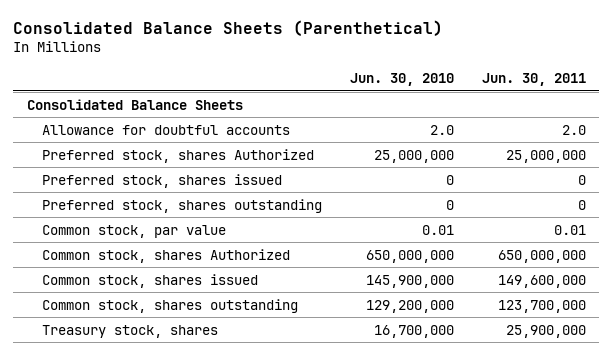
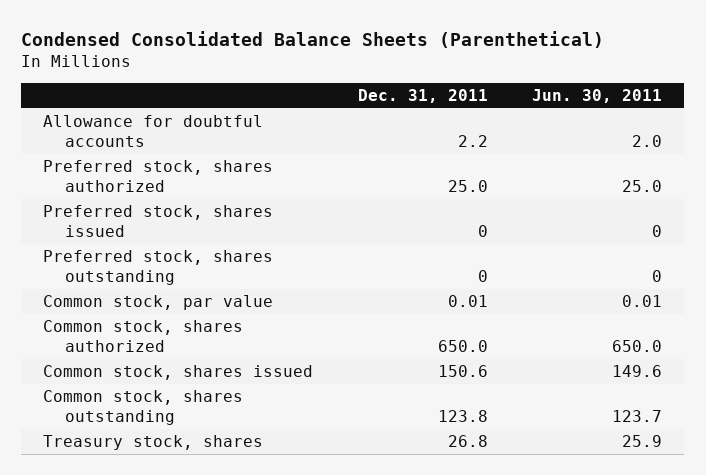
[12,19,443,36] Consolidated Balance Sheets (Parenthetical) -> [21,30,605,48] Condensed Consolidated Balance Sheets (Parenthetical)
[350,72,455,86] Jun. 30, 2010 -> none
none -> [357,89,488,104] Dec. 31, 2011
[26,98,243,110] Consolidated Balance Sheets -> none
[42,148,315,163] Preferred stock, shares Authorized -> [43,160,274,193] Preferred stock, shares authorized
[505,149,586,163] 25,000,000 -> [622,180,663,193] 25.0
[42,248,291,263] Common stock, shares Authorized -> [43,320,244,353] Common stock, shares authorized
[497,249,586,263] 650,000,000 -> [612,340,663,353] 650.0
[497,274,586,288] 149,600,000 -> [612,365,663,378] 149.6
[497,299,586,313] 123,700,000 -> [612,410,663,423] 123.7
[505,324,586,338] 25,900,000 -> [622,435,663,448] 25.9

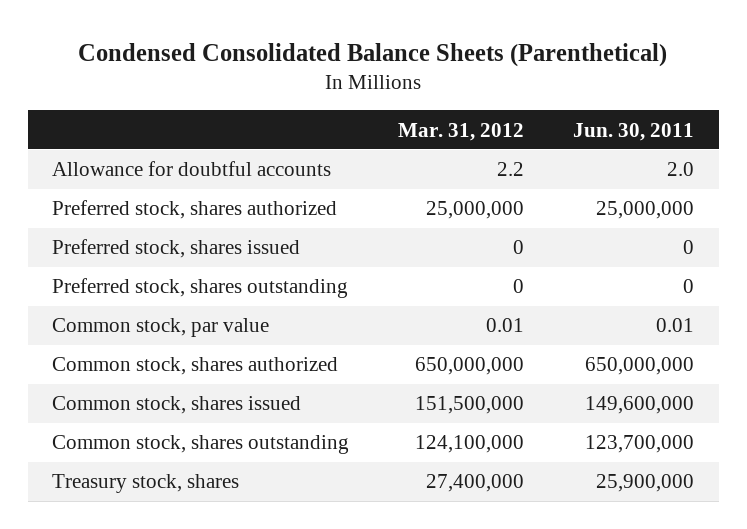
[357,89,488,104] Dec. 31, 2011 -> none
none -> [398,122,525,141] Mar. 31, 2012
[622,180,663,193] 25.0 -> [596,201,695,220] 25,000,000
[612,340,663,353] 650.0 -> [585,357,695,376] 650,000,000
[612,365,663,378] 149.6 -> [585,396,695,415] 149,600,000
[612,410,663,423] 123.7 -> [585,435,695,454] 123,700,000
[622,435,663,448] 25.9 -> [596,474,695,493] 25,900,000

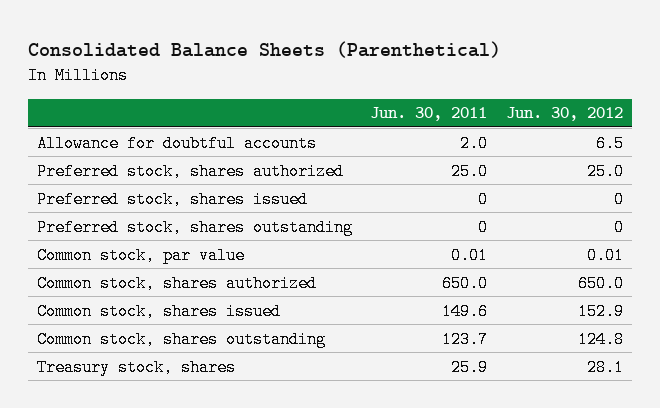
[78,42,668,67] Condensed Consolidated Balance Sheets (Parenthetical) -> [27,40,501,58] Consolidated Balance Sheets (Parenthetical)
[398,122,525,141] Mar. 31, 2012 -> none
none -> [505,107,623,122] Jun. 30, 2012
[596,201,695,220] 25,000,000 -> [451,162,489,180] 25.0
[585,357,695,376] 650,000,000 -> [442,274,489,292] 650.0
[585,396,695,415] 149,600,000 -> [442,302,489,320] 149.6
[585,435,695,454] 123,700,000 -> [442,330,489,348] 123.7
[596,474,695,493] 25,900,000 -> [451,358,489,376] 25.9

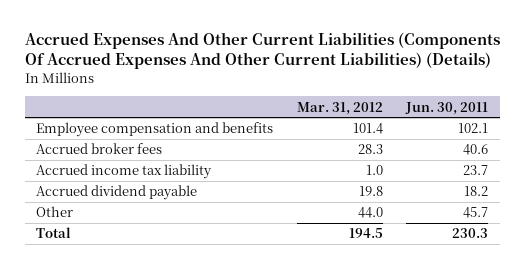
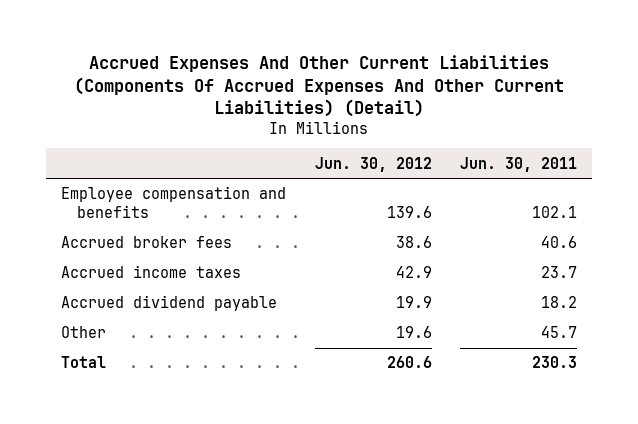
[24,31,500,70] Accrued Expenses And Other Current Liabilities (Components Of Accrued Expenses And Other Current Liabilities) (Details) -> [74,54,565,118] Accrued Expenses And Other Current Liabilities (Components Of Accrued Expenses And Other Current Liabilities) (Detail)
[296,101,383,115] Mar. 31, 2012 -> none
none -> [314,156,432,172] Jun. 30, 2012
[36,164,213,180] Accrued income tax liability -> [60,265,241,279] Accrued income taxes

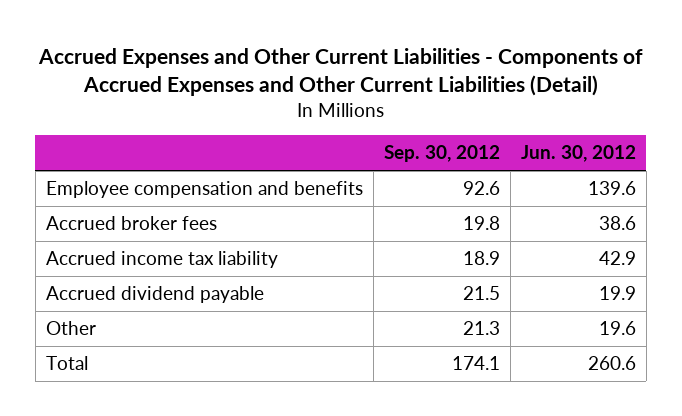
[74,54,565,118] Accrued Expenses And Other Current Liabilities (Components Of Accrued Expenses And Other Current Liabilities) (Detail) -> [37,47,643,97] Accrued Expenses and Other Current Liabilities - Components of Accrued Expenses and Other Current Liabilities (Detail)
[460,156,578,172] Jun. 30, 2011 -> none
none -> [383,145,500,163] Sep. 30, 2012
[60,265,241,279] Accrued income taxes -> [45,251,278,269] Accrued income tax liability

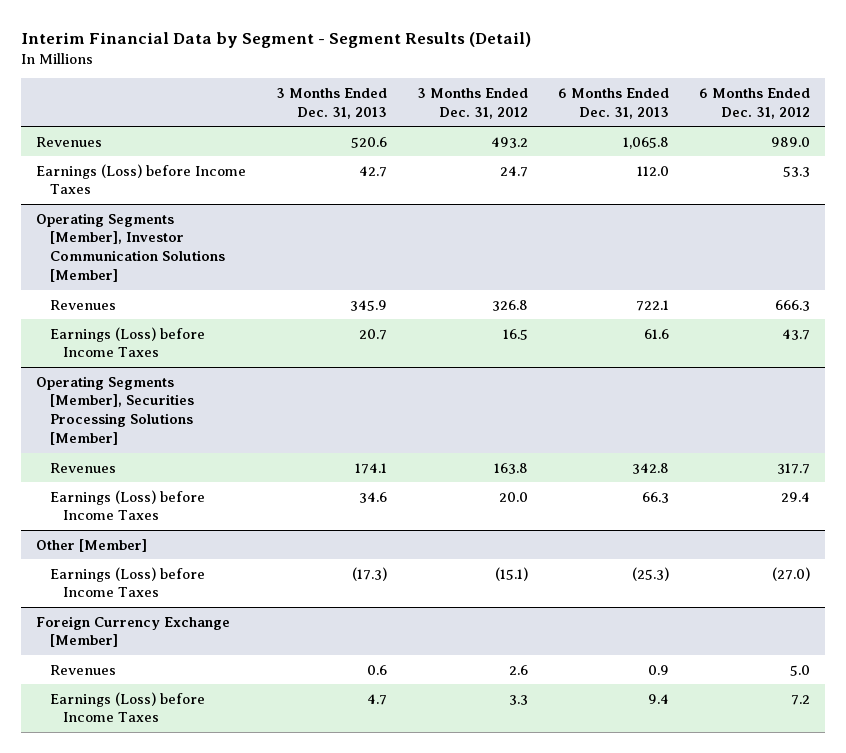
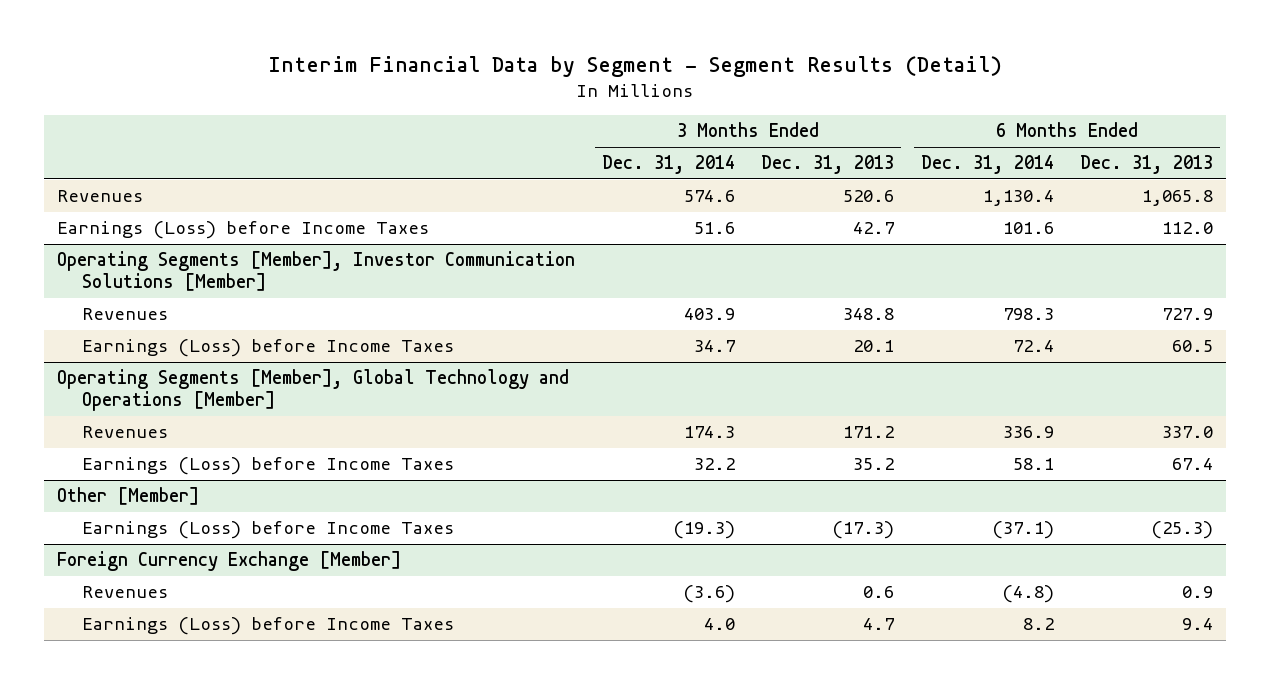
[416,87,528,119] 3 Months Ended Dec. 31, 2012 -> none
[698,87,810,119] 6 Months Ended Dec. 31, 2012 -> none
none -> [601,155,735,175] Dec. 31, 2014
none -> [920,155,1054,175] Dec. 31, 2014
[36,375,194,446] Operating Segments [Member], Securities Processing Solutions [Member] -> none
[349,299,387,311] 345.9 -> [843,308,895,321] 348.8
[635,299,669,311] 722.1 -> [1162,308,1214,321] 727.9
[358,328,387,340] 20.7 -> [853,340,895,353] 20.1
[643,328,669,339] 61.6 -> [1172,340,1214,353] 60.5
none -> [57,369,570,412] Operating Segments [Member], Global Technology and Operations [Member]
[354,462,387,474] 174.1 -> [843,426,895,439] 171.2
[631,462,669,474] 342.8 -> [1162,426,1214,439] 337.0
[358,491,387,503] 34.6 -> [853,458,895,471] 35.2
[641,491,669,503] 66.3 -> [1172,458,1214,471] 67.4

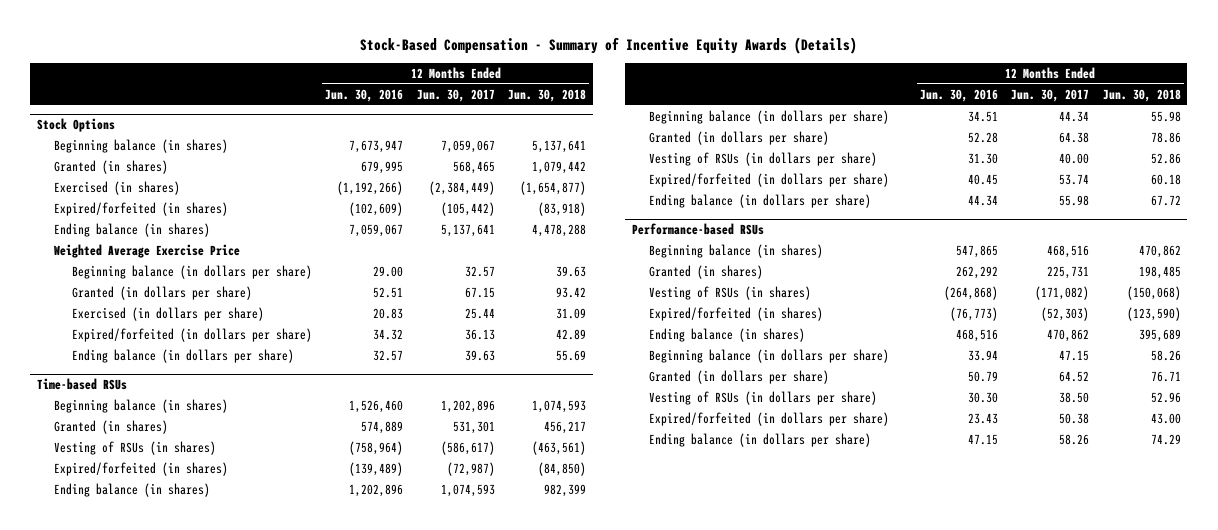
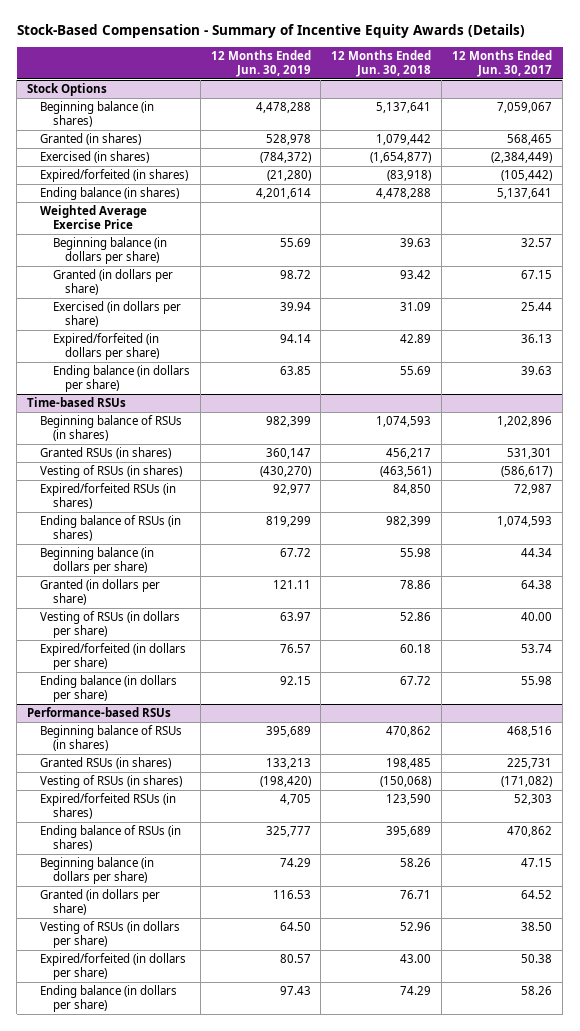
[325,88,404,102] Jun. 30, 2016 -> none
none -> [210,49,311,78] 12 Months Ended Jun. 30, 2019
[54,398,229,413] Beginning balance (in shares) -> [39,415,182,442] Beginning balance of RSUs (in shares)
[54,419,169,434] Granted (in shares) -> [39,447,171,460] Granted RSUs (in shares)
[54,461,229,476] Expired/forfeited (in shares) -> [39,483,176,510] Expired/forfeited RSUs (in shares)
[446,461,495,476] (72,987) -> [514,484,553,496] 72,987
[537,461,586,476] (84,850) -> [393,484,432,496] 84,850
[54,482,211,497] Ending balance (in shares) -> [39,515,181,542] Ending balance of RSUs (in shares)
[649,243,824,258] Beginning balance (in shares) -> [39,725,182,752] Beginning balance of RSUs (in shares)
[649,264,764,279] Granted (in shares) -> [39,757,171,770] Granted RSUs (in shares)
[649,306,824,321] Expired/forfeited (in shares) -> [39,793,176,820] Expired/forfeited RSUs (in shares)
[1041,306,1090,321] (52,303) -> [514,794,553,806] 52,303
[1126,306,1181,321] (123,590) -> [386,794,432,806] 123,590
[649,327,806,342] Ending balance (in shares) -> [39,825,181,852] Ending balance of RSUs (in shares)

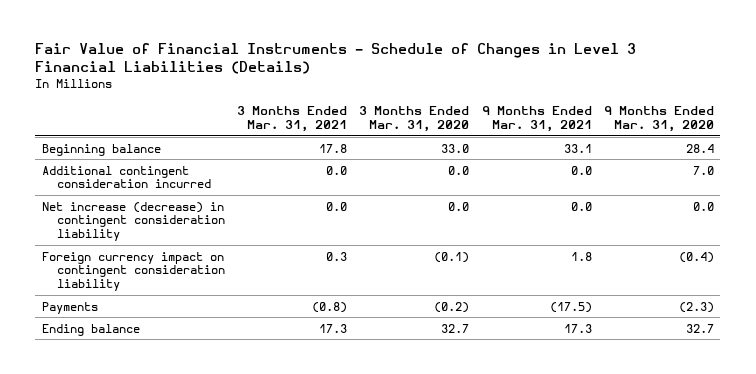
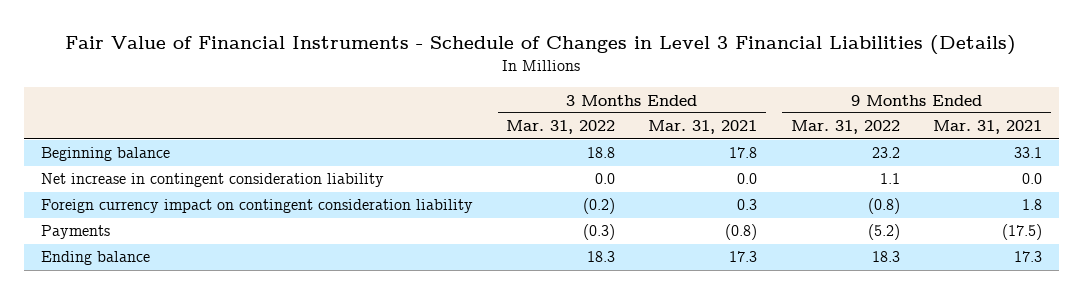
[359,106,470,132] 3 Months Ended Mar. 31, 2020 -> none
[604,106,715,132] 9 Months Ended Mar. 31, 2020 -> none
none -> [506,120,616,135] Mar. 31, 2022
none -> [790,120,900,135] Mar. 31, 2022
[41,165,211,189] Additional contingent consideration incurred -> none
[41,201,225,242] Net increase (decrease) in contingent consideration liability -> [40,173,384,188] Net increase in contingent consideration liability

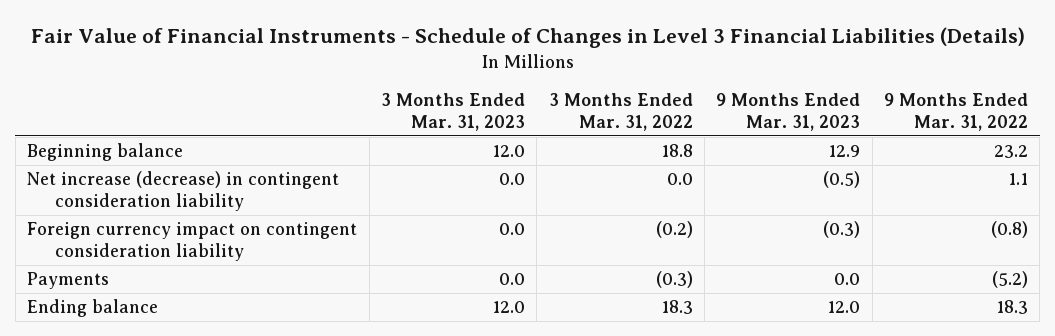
[648,120,758,135] Mar. 31, 2021 -> none
[933,120,1043,135] Mar. 31, 2021 -> none
none -> [380,93,525,132] 3 Months Ended Mar. 31, 2023
none -> [716,93,861,132] 9 Months Ended Mar. 31, 2023
[40,173,384,188] Net increase in contingent consideration liability -> [27,171,340,212] Net increase (decrease) in contingent consideration liability

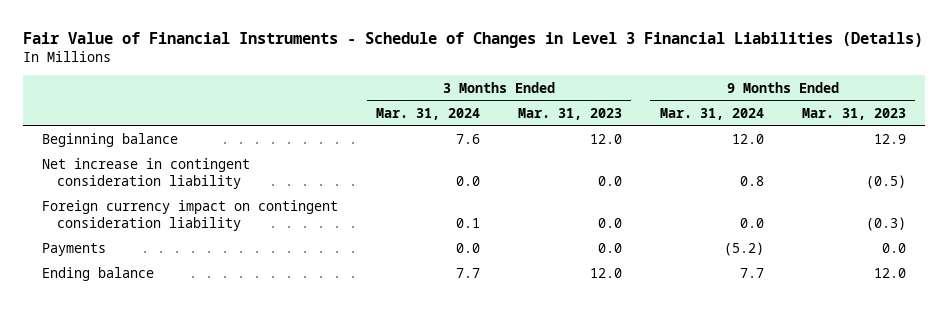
[548,93,693,132] 3 Months Ended Mar. 31, 2022 -> none
[884,93,1029,132] 9 Months Ended Mar. 31, 2022 -> none
none -> [376,108,481,121] Mar. 31, 2024
none -> [659,108,764,121] Mar. 31, 2024
[27,171,340,212] Net increase (decrease) in contingent consideration liability -> [42,158,251,189] Net increase in contingent consideration liability

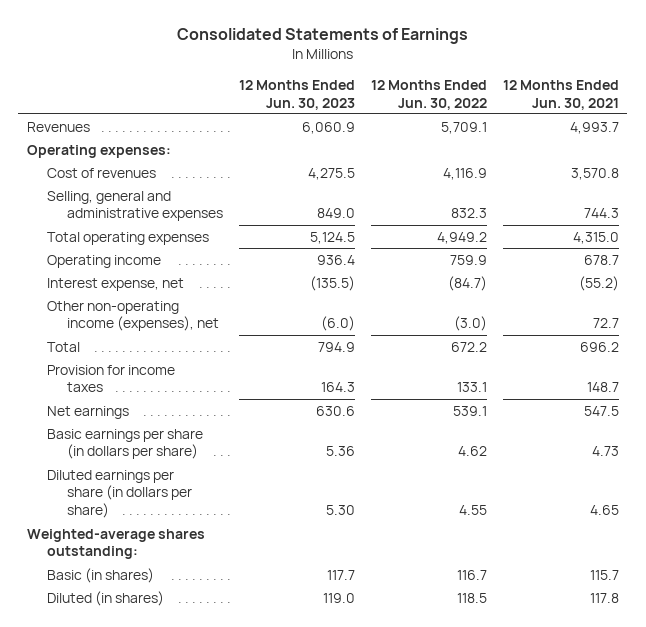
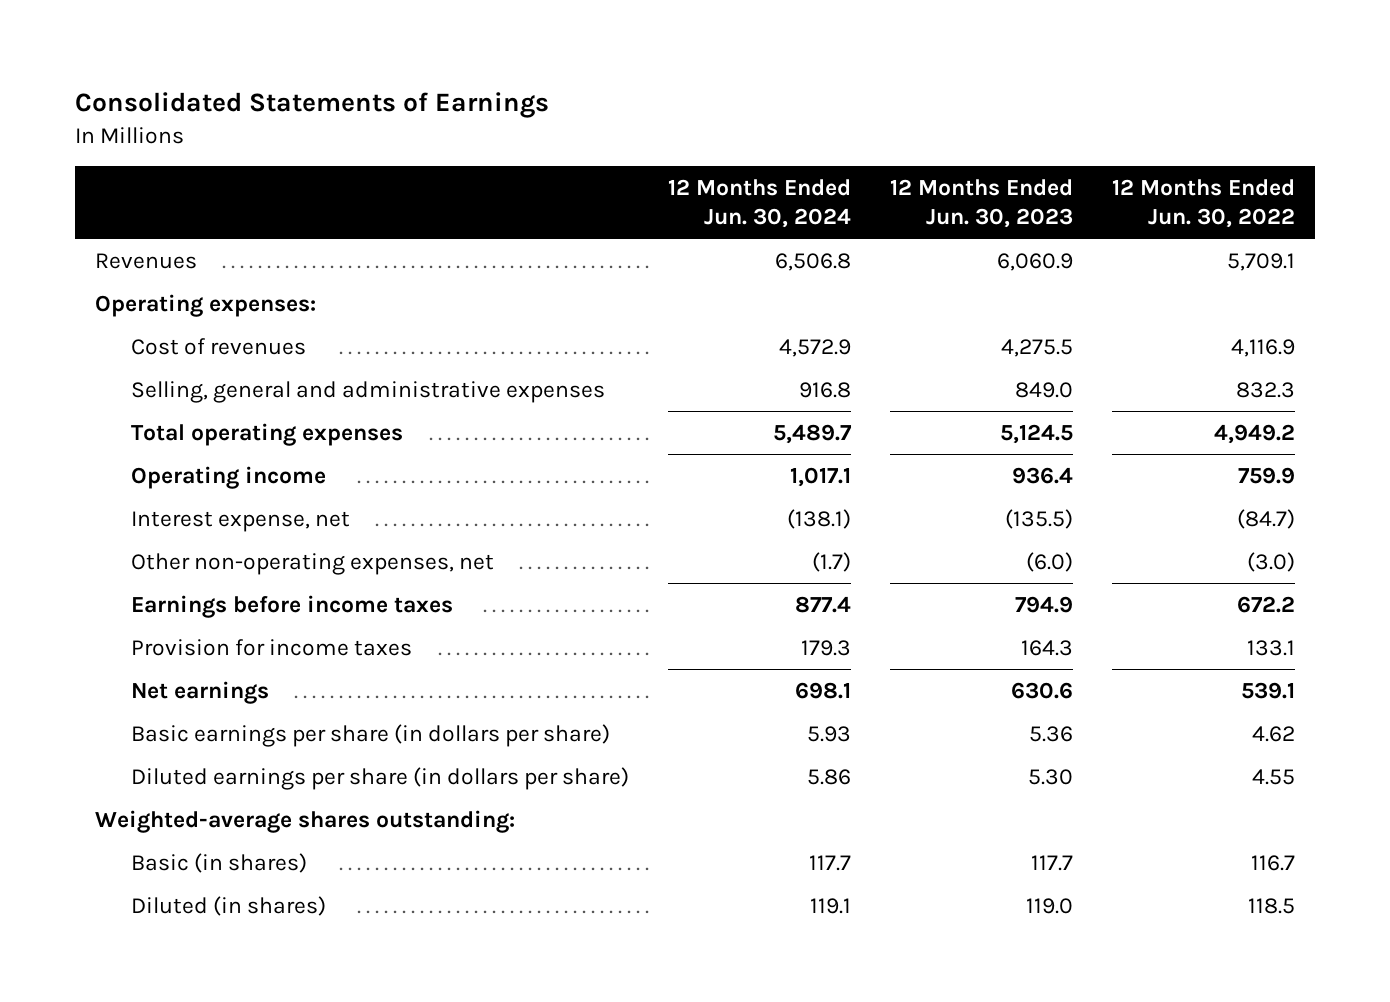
[503,79,620,110] 12 Months Ended Jun. 30, 2021 -> none
none -> [668,178,852,229] 12 Months Ended Jun. 30, 2024
[46,300,220,332] Other non-operating income (expenses), net -> [131,552,495,575] Other non-operating expenses, net
[46,341,80,352] Total -> [131,594,454,618] Earnings before income taxes

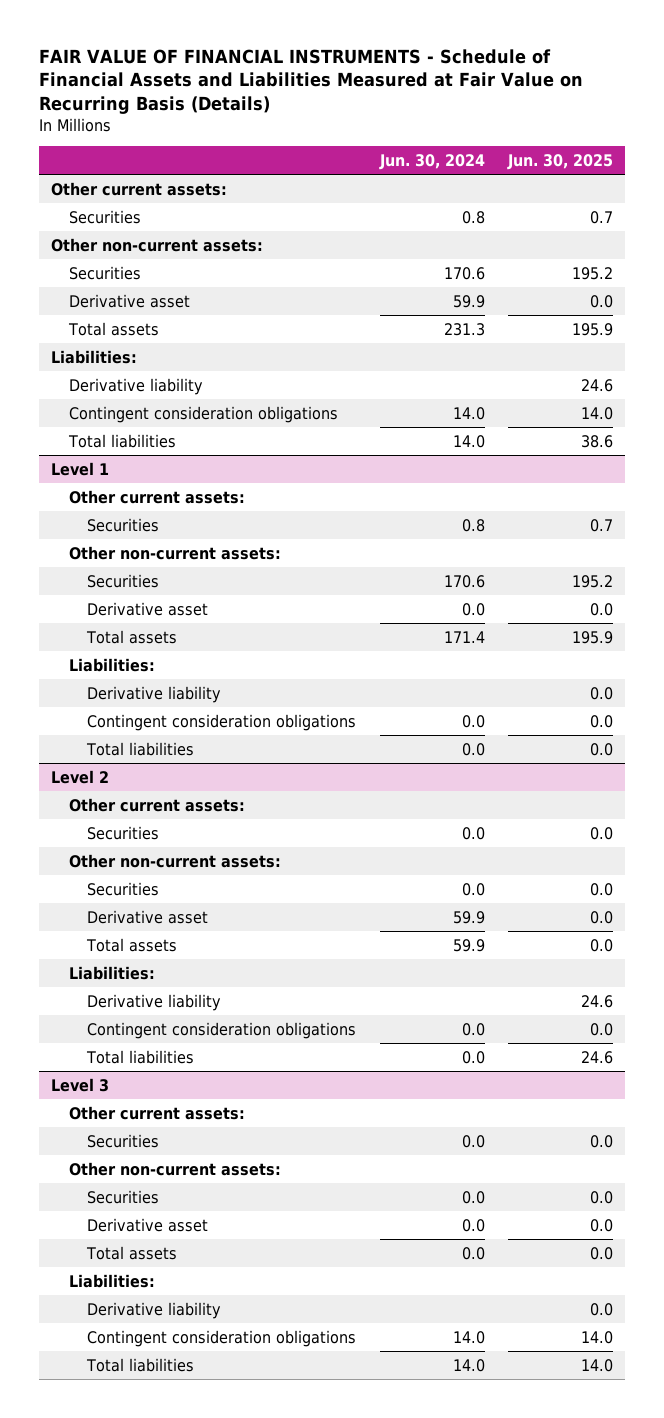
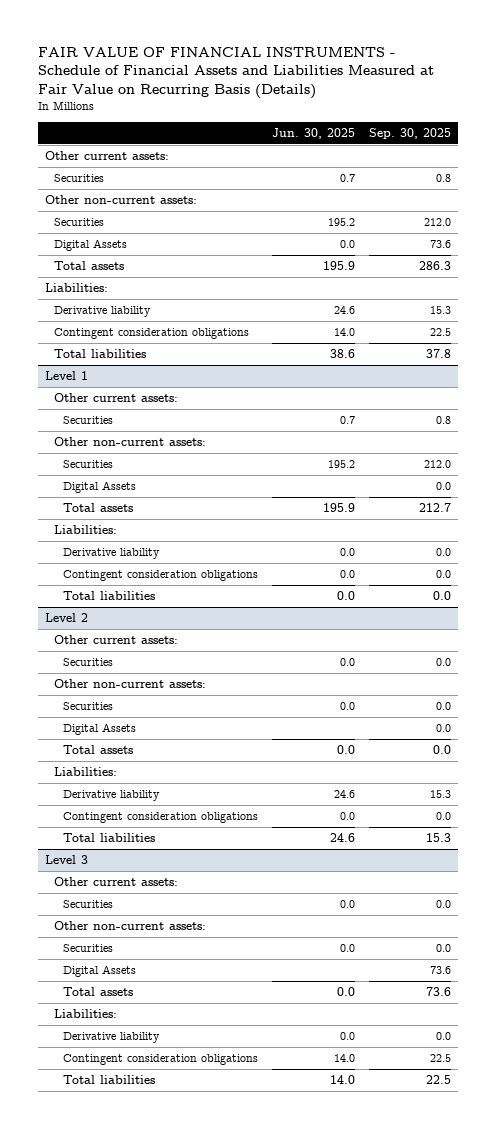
[378,153,485,170] Jun. 30, 2024 -> none
none -> [369,127,452,139] Sep. 30, 2025
[68,293,190,308] Derivative asset -> none
none -> [54,238,128,251] Digital Assets
[86,601,208,616] Derivative asset -> none
none -> [63,480,137,493] Digital Assets
[86,909,208,924] Derivative asset -> none
none -> [63,722,137,735] Digital Assets
[86,1217,208,1232] Derivative asset -> none
none -> [63,964,137,977] Digital Assets

